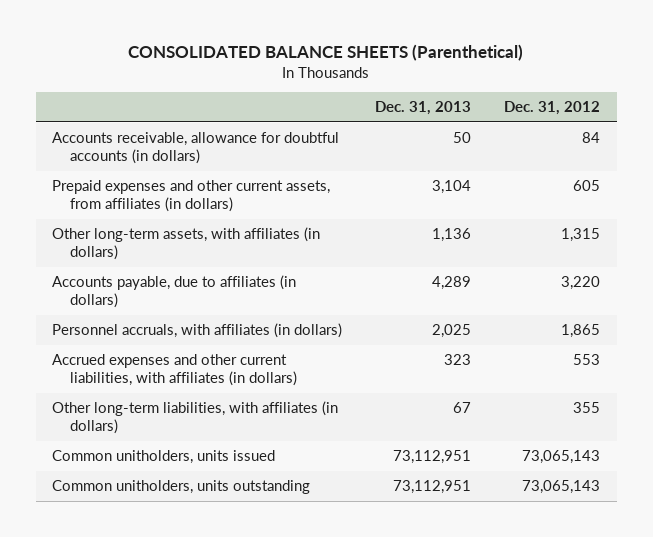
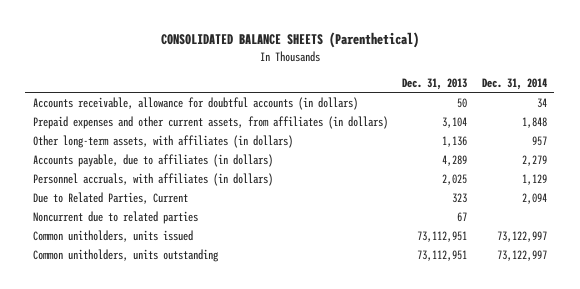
[504,101,601,116] Dec. 31, 2012 -> none
none -> [481,77,547,90] Dec. 31, 2014
[52,401,339,435] Other long-term liabilities, with affiliates (in dollars) -> none
[52,354,298,387] Accrued expenses and other current liabilities, with affiliates (in dollars) -> [32,191,188,204] Due to Related Parties, Current
none -> [32,210,198,224] Noncurrent due to related parties

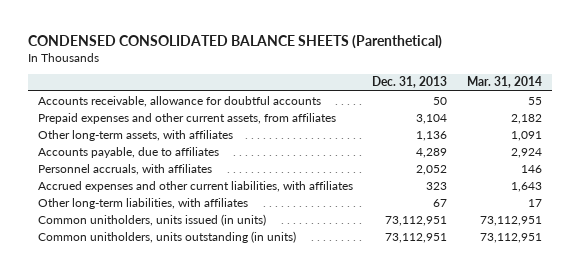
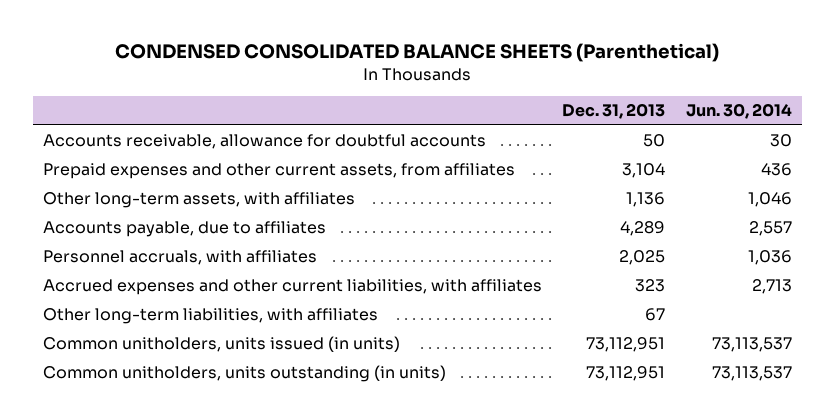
[466,76,542,89] Mar. 31, 2014 -> none
none -> [685,103,792,120] Jun. 30, 2014
[416,164,448,175] 2,052 -> [619,250,666,266] 2,025

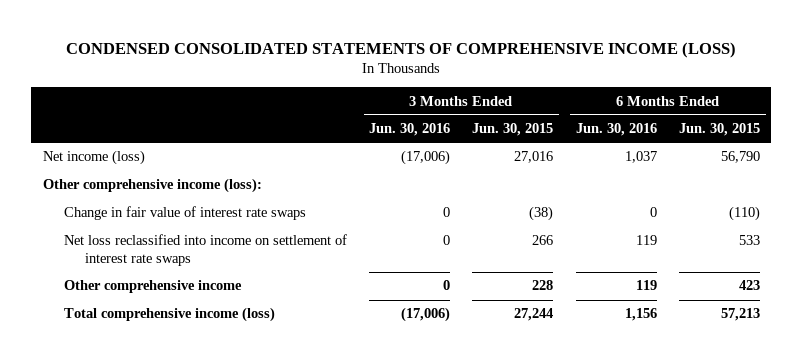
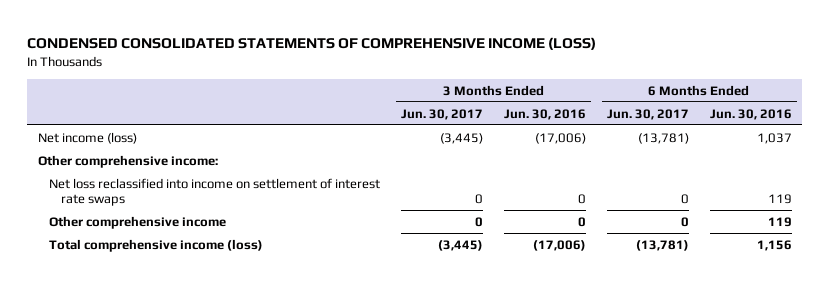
[472,123,554,137] Jun. 30, 2015 -> none
[679,123,761,137] Jun. 30, 2015 -> none
none -> [401,108,484,120] Jun. 30, 2017
none -> [606,108,689,120] Jun. 30, 2017
[63,206,306,221] Change in fair value of interest rate swaps -> none
[42,178,262,194] Other comprehensive income (loss): -> [37,154,218,168] Other comprehensive income:

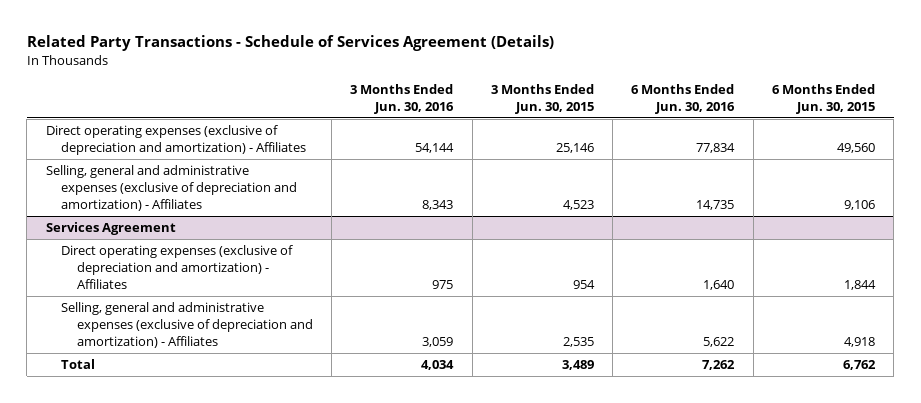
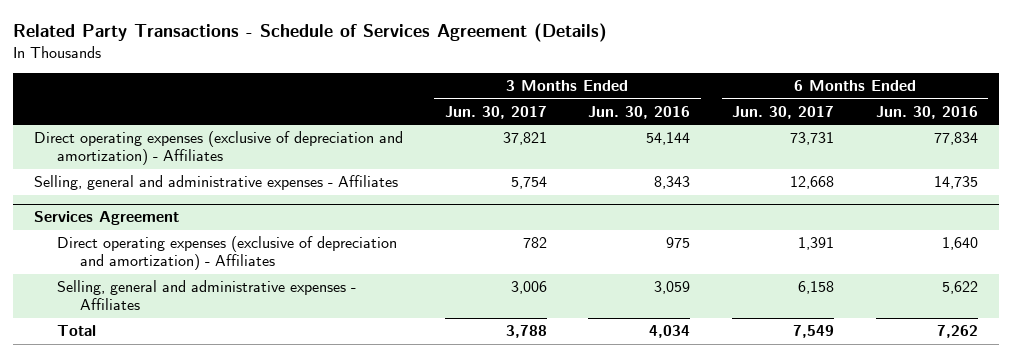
[490,84,594,114] 3 Months Ended Jun. 30, 2015 -> none
[771,84,875,114] 6 Months Ended Jun. 30, 2015 -> none
none -> [444,105,547,119] Jun. 30, 2017
none -> [732,105,835,119] Jun. 30, 2017
[45,165,298,211] Selling, general and administrative expenses (exclusive of depreciation and amortization) - Affiliates -> [33,175,398,191] Selling, general and administrative expenses - Affiliates
[61,302,313,348] Selling, general and administrative expenses (exclusive of depreciation and amortization) - Affiliates -> [57,280,357,311] Selling, general and administrative expenses - Affiliates

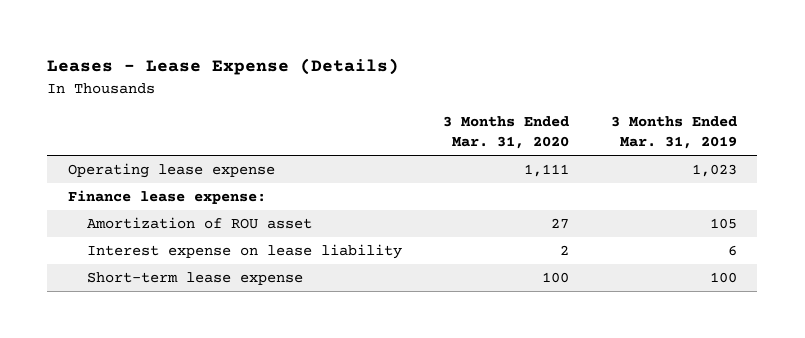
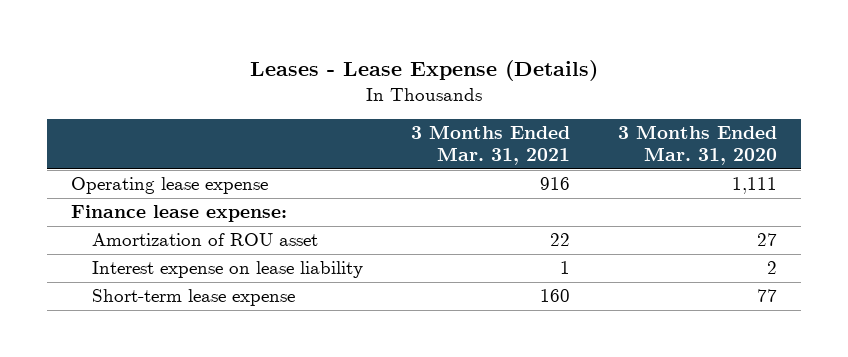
[610,116,737,149] 3 Months Ended Mar. 31, 2019 -> none
none -> [411,125,571,165] 3 Months Ended Mar. 31, 2021
[542,272,570,284] 100 -> [756,289,777,303] 77

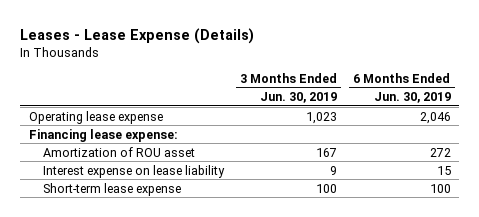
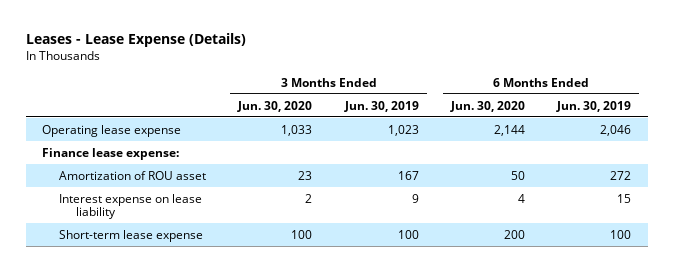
none -> [237,100,313,112] Jun. 30, 2020
none -> [450,100,526,112] Jun. 30, 2020
[28,128,178,142] Financing lease expense: -> [41,147,179,160] Finance lease expense:

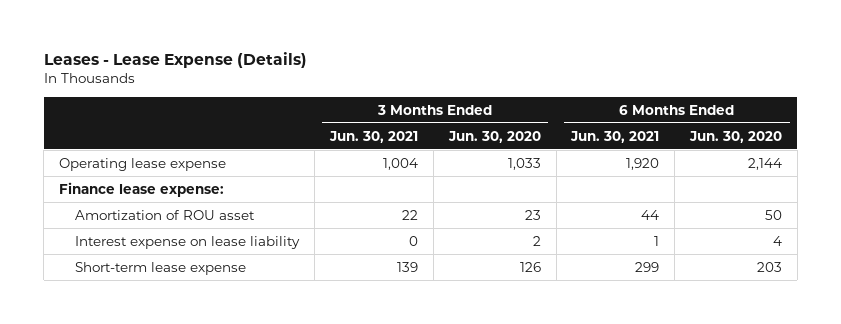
[343,100,419,112] Jun. 30, 2019 -> none
[556,100,632,112] Jun. 30, 2019 -> none
none -> [329,130,419,143] Jun. 30, 2021
none -> [570,130,660,143] Jun. 30, 2021
[291,229,313,239] 100 -> [519,261,541,272] 126
[504,229,526,239] 200 -> [757,261,783,272] 203

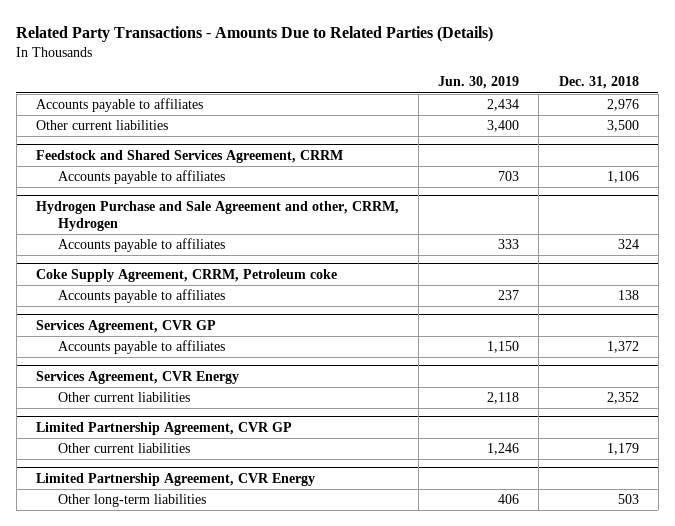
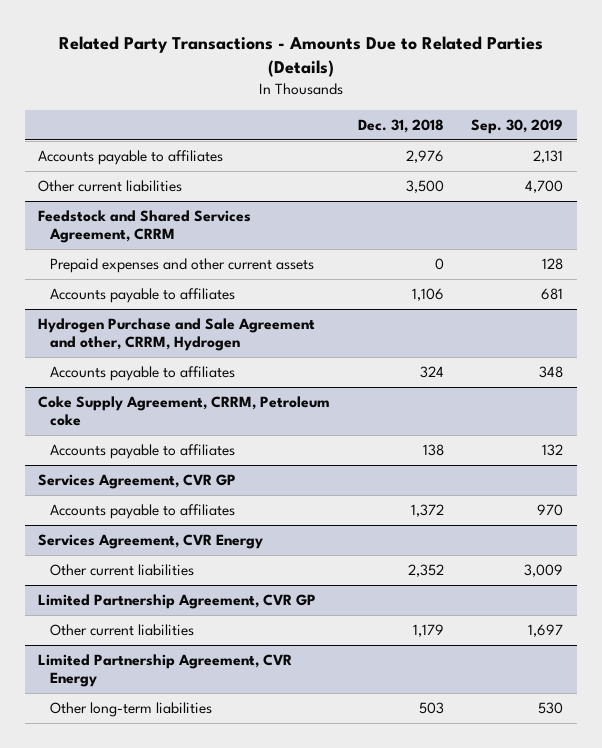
[438,76,520,90] Jun. 30, 2019 -> none
none -> [471,118,564,134] Sep. 30, 2019
none -> [50,258,315,274] Prepaid expenses and other current assets

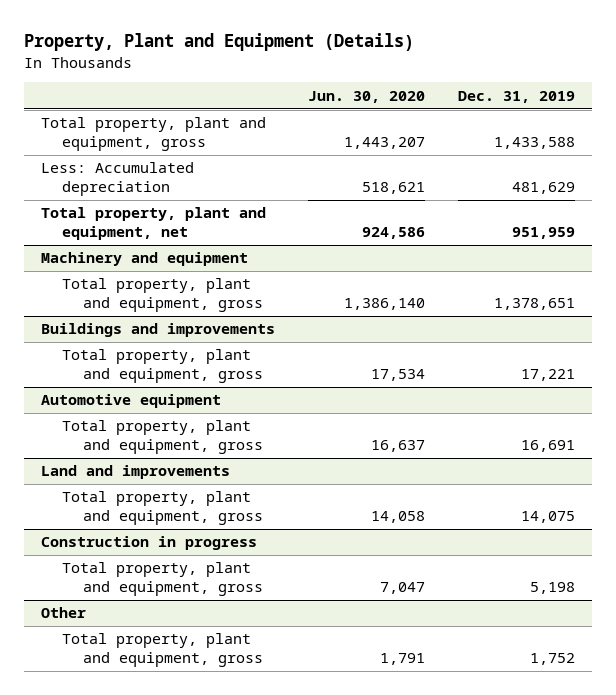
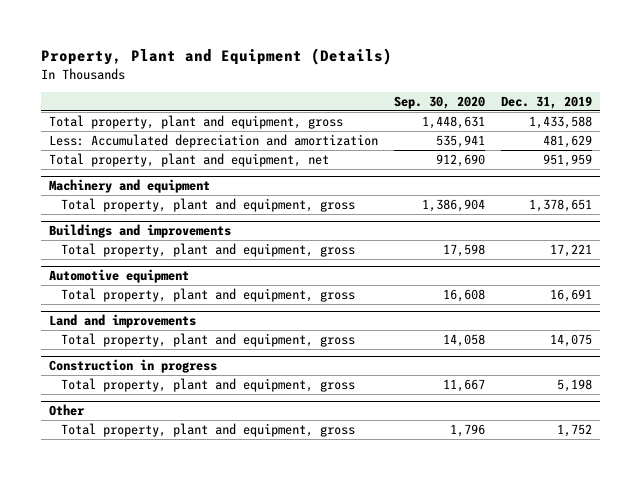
[308,90,426,103] Jun. 30, 2020 -> none
none -> [393,95,485,109] Sep. 30, 2020
[40,162,194,196] Less: Accumulated depreciation -> [48,133,378,148] Less: Accumulated depreciation and amortization

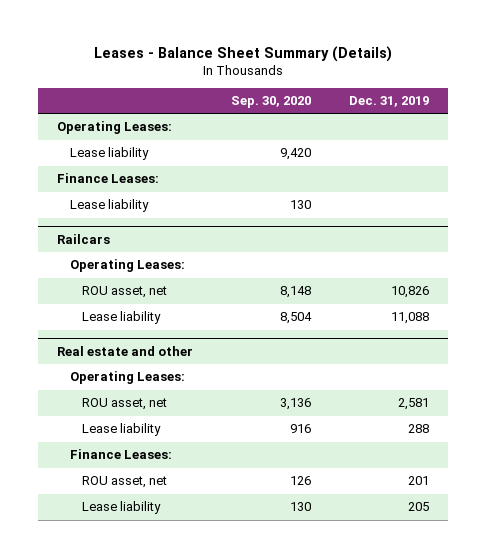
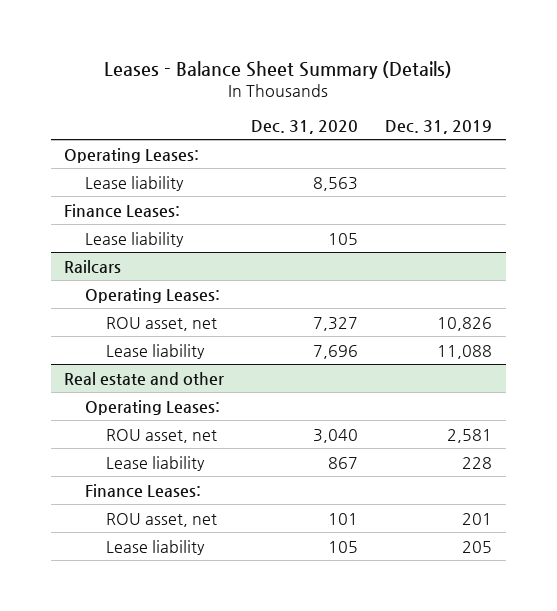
[230,95,311,108] Sep. 30, 2020 -> none
none -> [251,119,359,134] Dec. 31, 2020
[407,424,429,434] 288 -> [462,456,493,469] 228

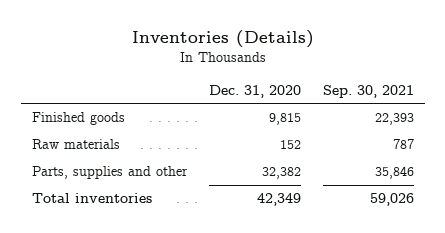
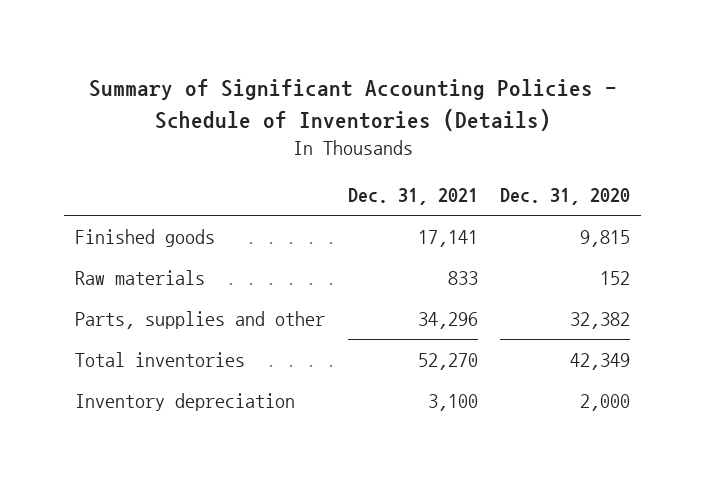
[131,29,314,48] Inventories (Details) -> [88,79,617,131] Summary of Significant Accounting Policies - Schedule of Inventories (Details)
[322,84,414,98] Sep. 30, 2021 -> none
none -> [347,187,478,205] Dec. 31, 2021
none -> [75,393,296,412] Inventory depreciation

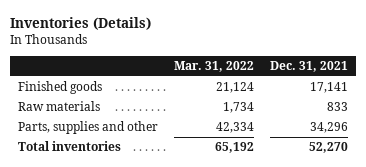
[88,79,617,131] Summary of Significant Accounting Policies - Schedule of Inventories (Details) -> [10,17,152,31] Inventories (Details)
[499,187,630,205] Dec. 31, 2020 -> none
none -> [174,61,255,73] Mar. 31, 2022
[75,393,296,412] Inventory depreciation -> none

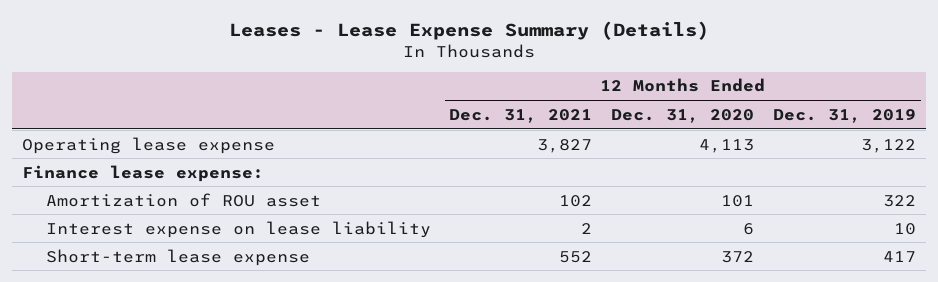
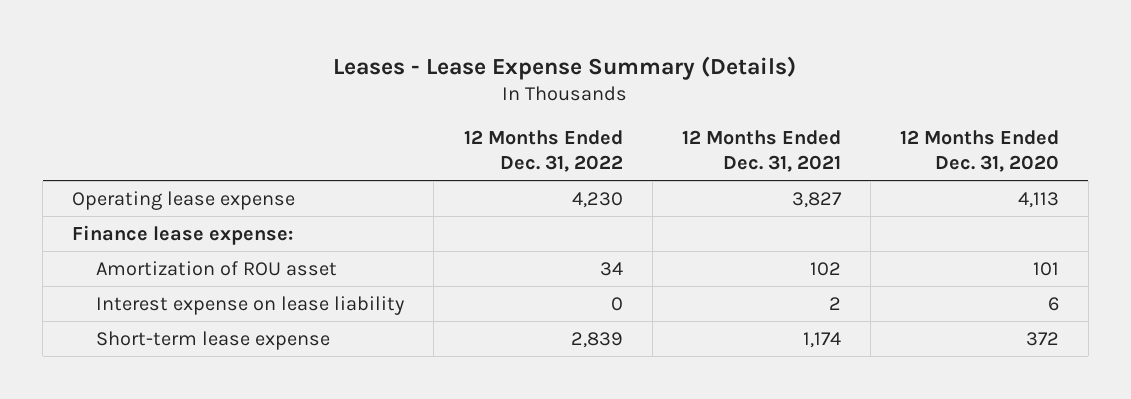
[773,108,917,123] Dec. 31, 2019 -> none
none -> [463,130,623,173] 12 Months Ended Dec. 31, 2022
[559,250,593,263] 552 -> [802,331,841,348] 1,174

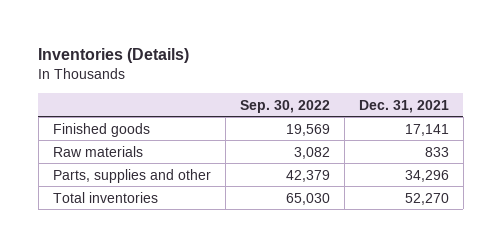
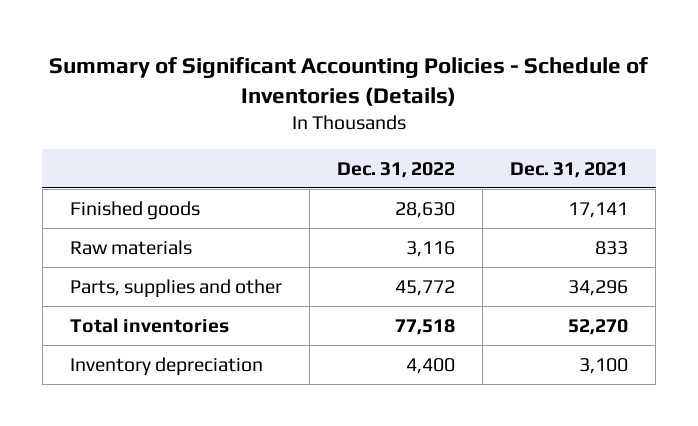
[38,48,190,64] Inventories (Details) -> [49,56,649,106] Summary of Significant Accounting Policies - Schedule of Inventories (Details)
[239,99,330,113] Sep. 30, 2022 -> none
none -> [337,161,456,178] Dec. 31, 2022
none -> [69,356,263,376] Inventory depreciation

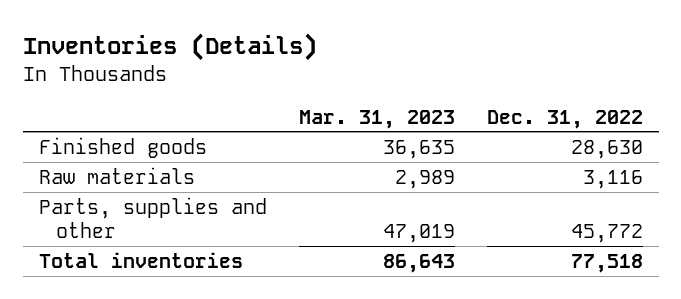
[49,56,649,106] Summary of Significant Accounting Policies - Schedule of Inventories (Details) -> [22,33,317,62] Inventories (Details)
[510,161,629,178] Dec. 31, 2021 -> none
none -> [298,109,455,129] Mar. 31, 2023
[69,356,263,376] Inventory depreciation -> none

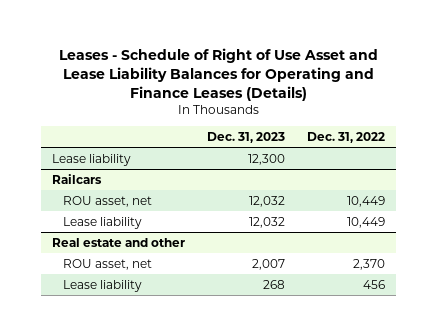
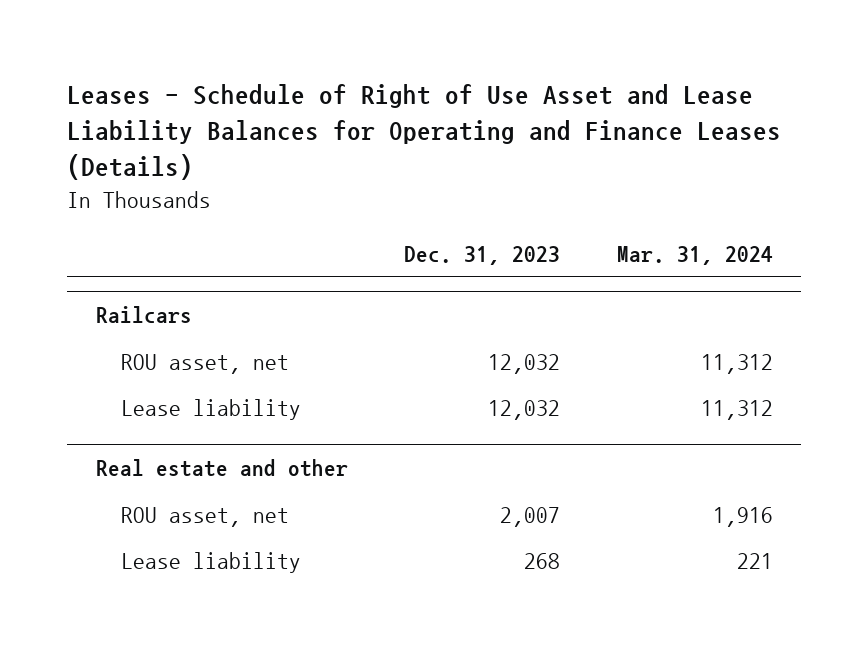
[307,131,386,143] Dec. 31, 2022 -> none
none -> [616,245,773,265] Mar. 31, 2024
[52,153,132,166] Lease liability -> none

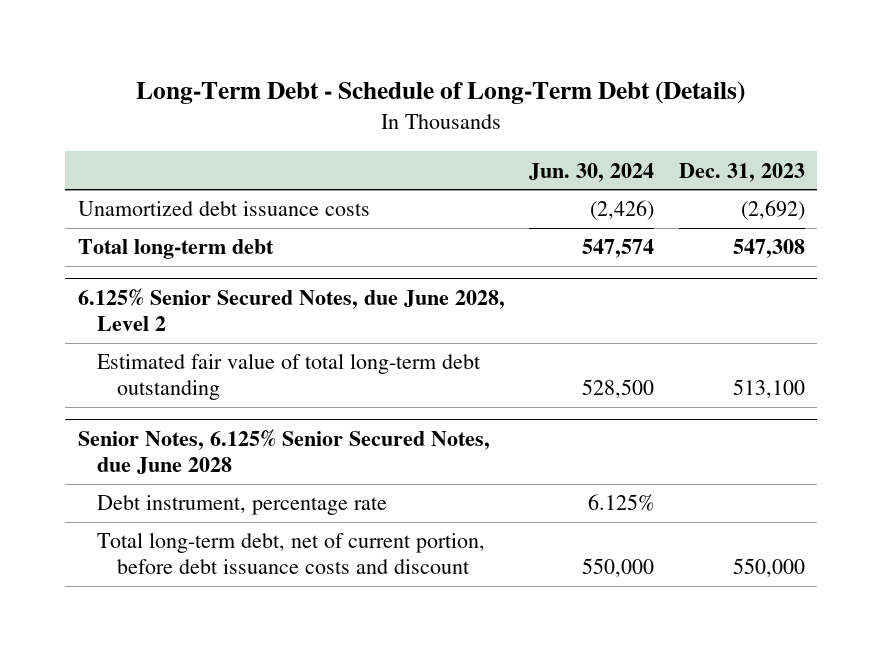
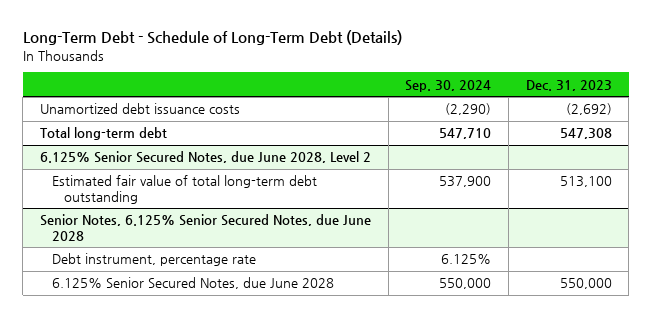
[529,162,655,182] Jun. 30, 2024 -> none
none -> [405,79,492,92] Sep. 30, 2024
[97,532,486,575] Total long-term debt, net of current portion, before debt issuance costs and discount -> [52,277,335,290] 6.125% Senior Secured Notes, due June 2028

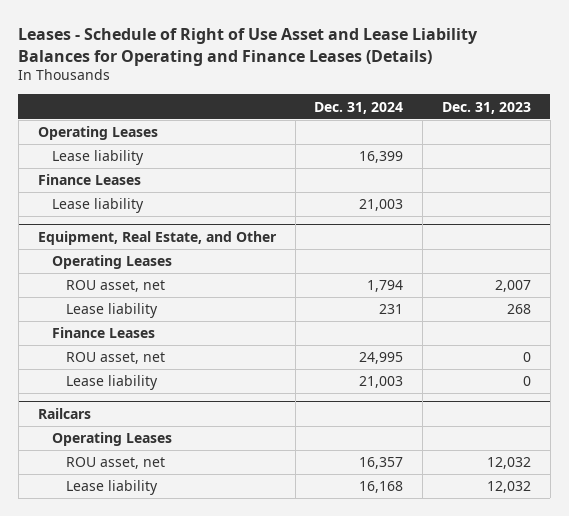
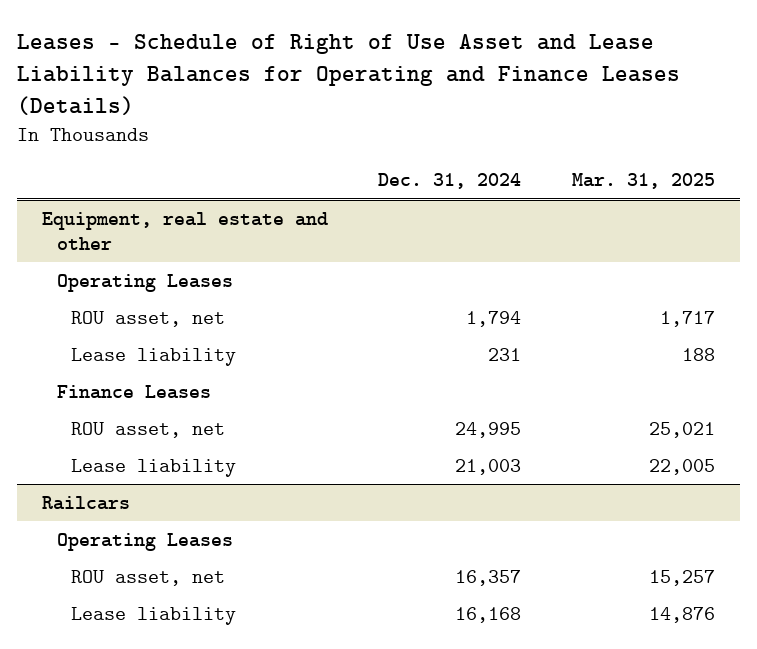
[442,101,532,114] Dec. 31, 2023 -> none
none -> [571,173,715,190] Mar. 31, 2025
[37,126,158,141] Operating Leases -> none
[51,150,144,166] Lease liability -> none
[37,174,141,186] Finance Leases -> none
[51,198,144,214] Lease liability -> none
[37,230,277,245] Equipment, Real Estate, and Other -> [42,211,329,250] Equipment, real estate and other

